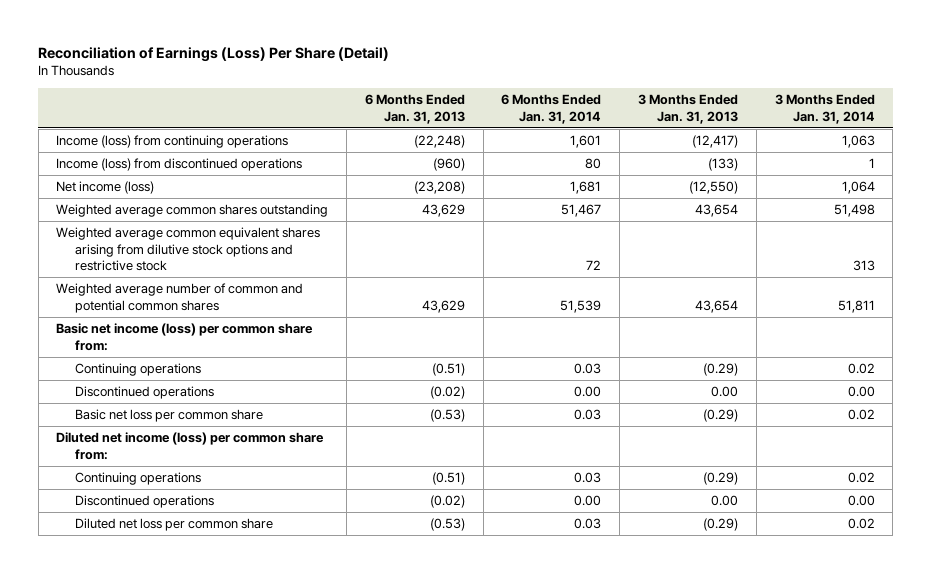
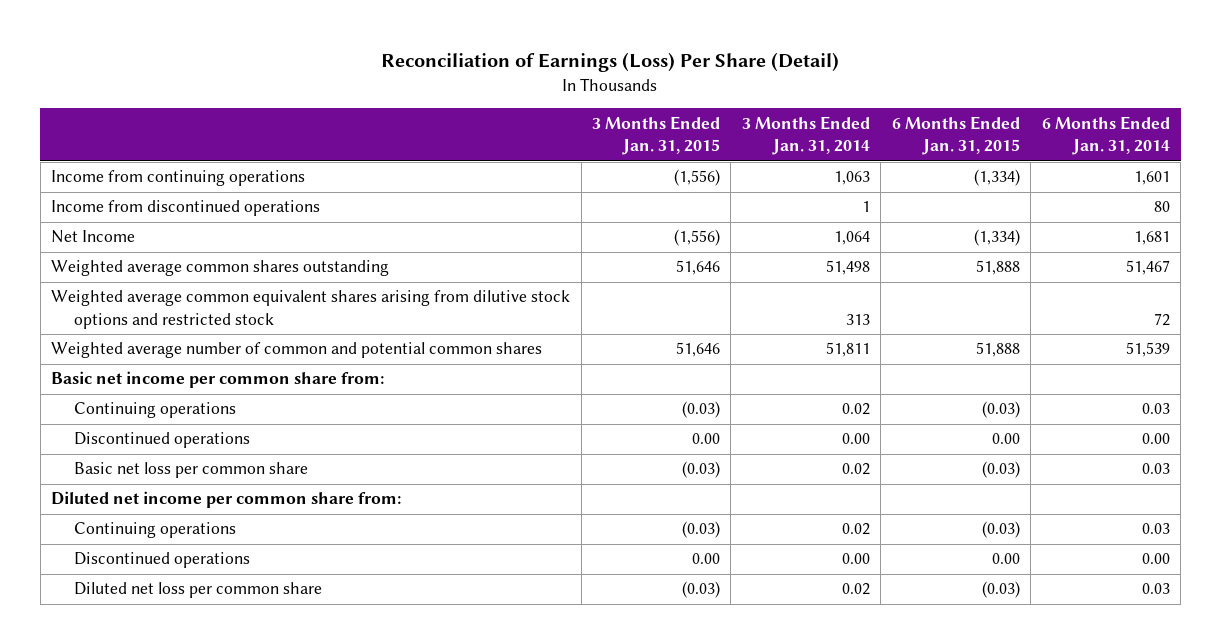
[364,94,465,124] 6 Months Ended Jan. 31, 2013 -> none
[637,94,738,124] 3 Months Ended Jan. 31, 2013 -> none
none -> [592,115,721,156] 3 Months Ended Jan. 31, 2015
none -> [891,115,1020,156] 6 Months Ended Jan. 31, 2015
[56,135,289,149] Income (loss) from continuing operations -> [51,170,306,187] Income from continuing operations
[56,158,303,172] Income (loss) from discontinued operations -> [51,200,321,217] Income from discontinued operations
[56,181,155,195] Net income (loss) -> [51,230,136,244] Net Income
[56,227,321,272] Weighted average common equivalent shares arising from dilutive stock options and restrictive stock -> [51,290,571,330] Weighted average common equivalent shares arising from dilutive stock options and restricted stock
[56,323,314,351] Basic net income (loss) per common share from: -> [51,371,385,389] Basic net income per common share from:
[56,432,325,460] Diluted net income (loss) per common share from: -> [51,491,402,509] Diluted net income per common share from:

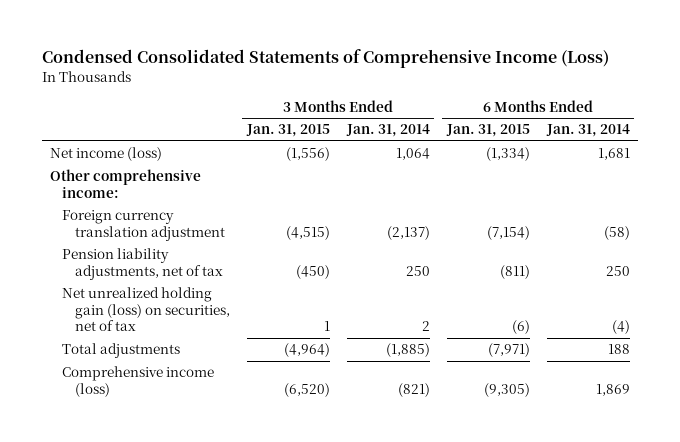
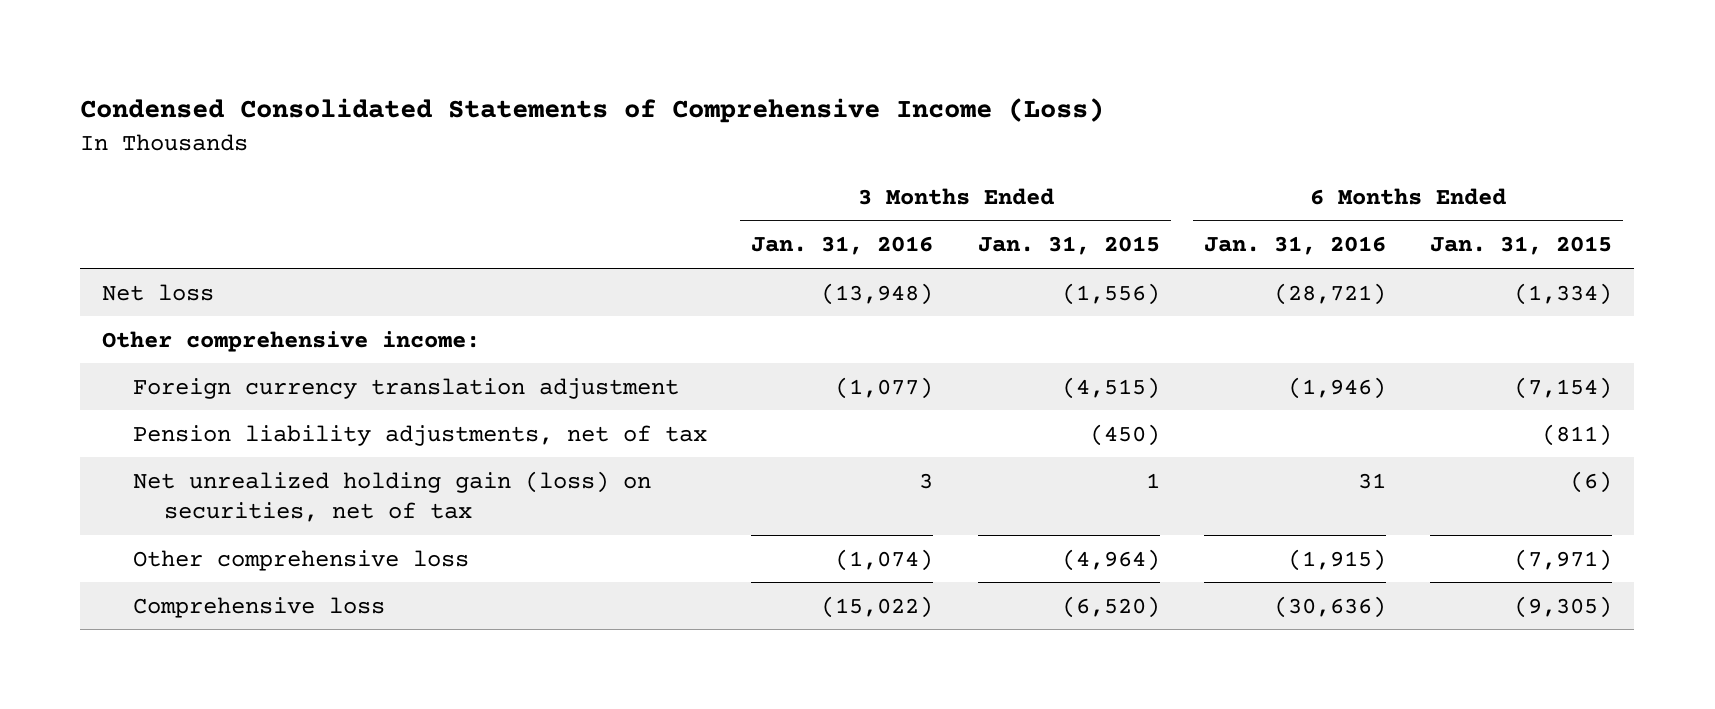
[345,124,430,138] Jan. 31, 2014 -> none
[545,124,630,138] Jan. 31, 2014 -> none
none -> [751,236,934,256] Jan. 31, 2016
none -> [1203,236,1386,256] Jan. 31, 2016
[50,147,163,162] Net income (loss) -> [102,283,215,301] Net loss
[62,343,181,359] Total adjustments -> [133,549,470,571] Other comprehensive loss
[62,366,215,397] Comprehensive income (loss) -> [133,596,386,618] Comprehensive loss

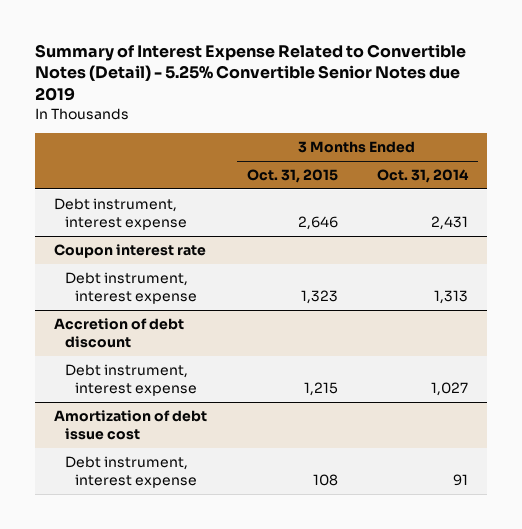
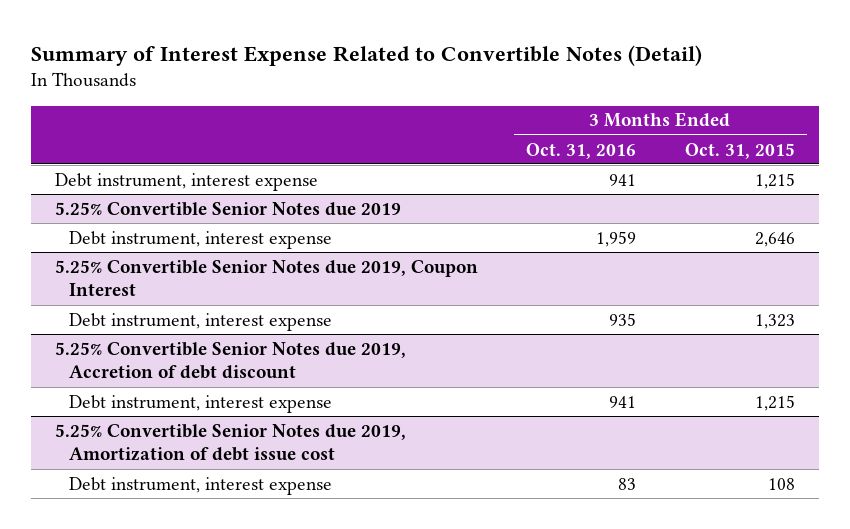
[34,43,466,102] Summary of Interest Expense Related to Convertible Notes (Detail) - 5.25% Convertible Senior Notes due 2019 -> [31,44,703,66] Summary of Interest Expense Related to Convertible Notes (Detail)
[376,169,469,184] Oct. 31, 2014 -> none
none -> [526,142,637,159] Oct. 31, 2016
none -> [55,172,319,191] Debt instrument, interest expense
none -> [55,201,402,216] 5.25% Convertible Senior Notes due 2019
[54,244,207,259] Coupon interest rate -> none
none -> [55,259,479,297] 5.25% Convertible Senior Notes due 2019, Coupon Interest
[54,318,185,349] Accretion of debt discount -> none
none -> [55,341,407,380] 5.25% Convertible Senior Notes due 2019, Accretion of debt discount
[54,410,208,441] Amortization of debt issue cost -> none
none -> [55,423,407,462] 5.25% Convertible Senior Notes due 2019, Amortization of debt issue cost

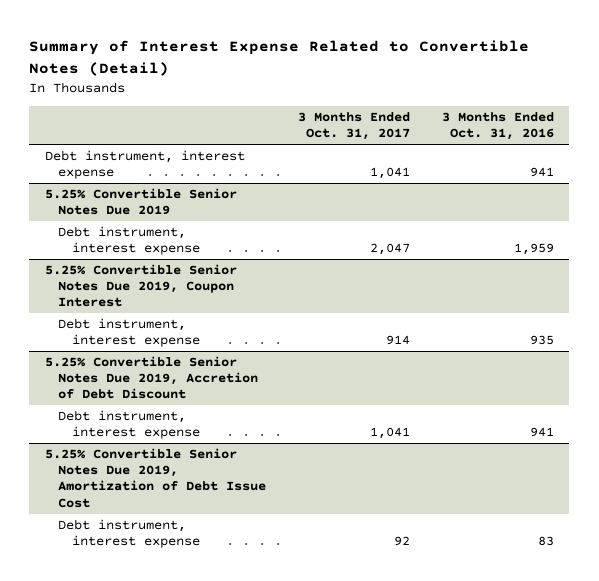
[684,142,795,159] Oct. 31, 2015 -> none
none -> [298,112,411,141] 3 Months Ended Oct. 31, 2017
[55,201,402,216] 5.25% Convertible Senior Notes due 2019 -> [45,188,238,216] 5.25% Convertible Senior Notes Due 2019
[55,259,479,297] 5.25% Convertible Senior Notes due 2019, Coupon Interest -> [45,264,238,308] 5.25% Convertible Senior Notes Due 2019, Coupon Interest
[55,341,407,380] 5.25% Convertible Senior Notes due 2019, Accretion of debt discount -> [45,356,259,400] 5.25% Convertible Senior Notes Due 2019, Accretion of Debt Discount
[55,423,407,462] 5.25% Convertible Senior Notes due 2019, Amortization of debt issue cost -> [45,448,267,508] 5.25% Convertible Senior Notes Due 2019, Amortization of Debt Issue Cost

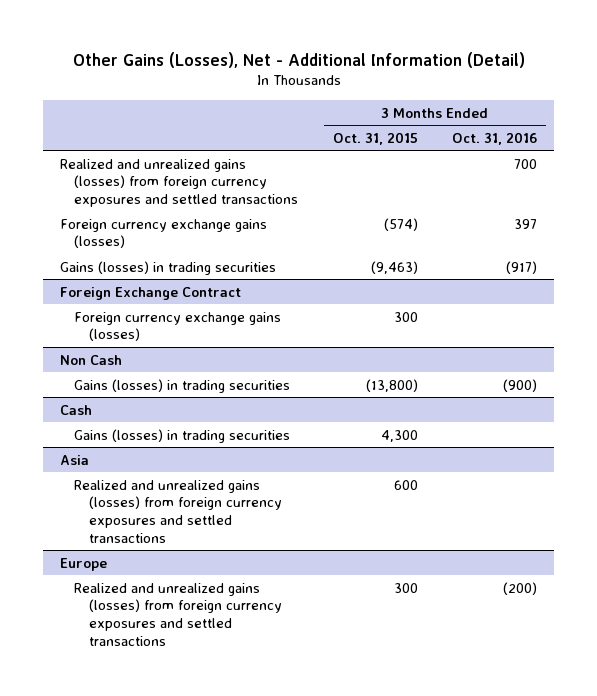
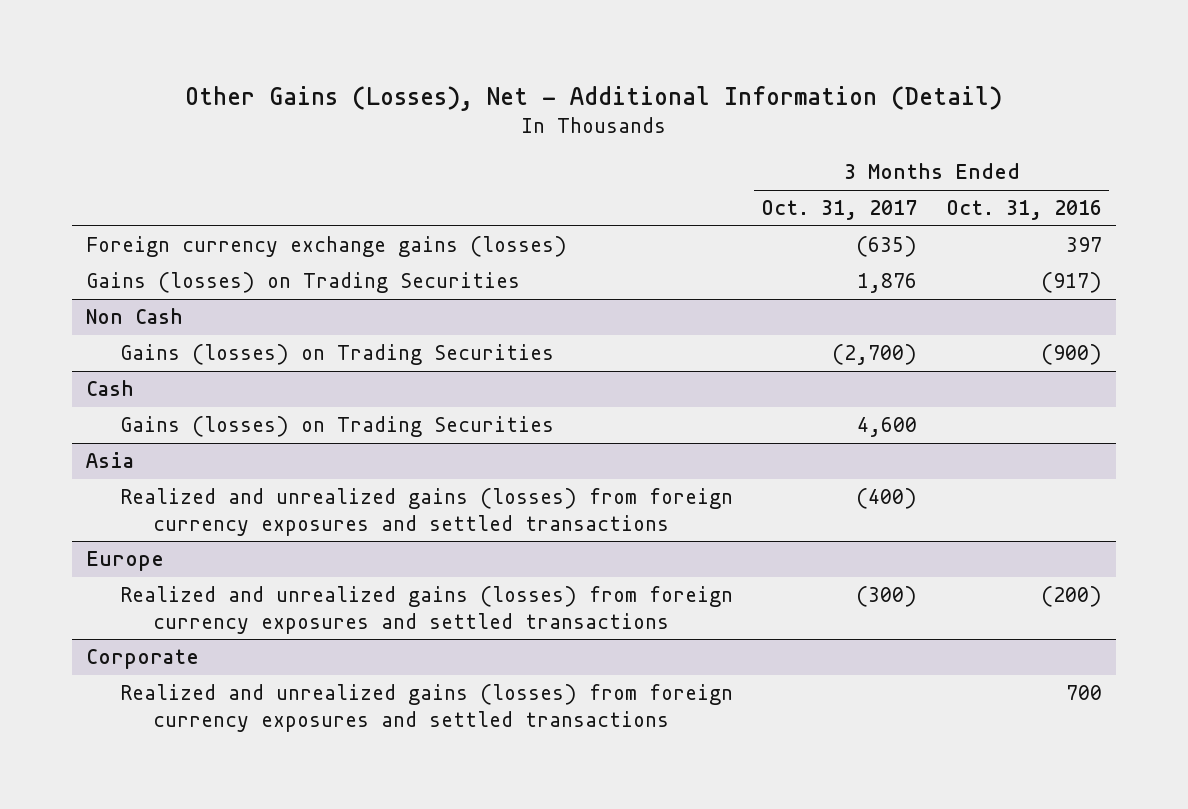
[332,131,418,145] Oct. 31, 2015 -> none
none -> [761,200,918,221] Oct. 31, 2017
[60,158,299,207] Realized and unrealized gains (losses) from foreign currency exposures and settled transactions -> none
[60,286,242,300] Foreign Exchange Contract -> none
[74,311,282,342] Foreign currency exchange gains (losses) -> none
[60,260,277,275] Gains (losses) in trading securities -> [85,272,520,294] Gains (losses) on Trading Securities
[74,378,291,393] Gains (losses) in trading securities -> [119,344,554,366] Gains (losses) on Trading Securities
[74,428,291,443] Gains (losses) in trading securities -> [119,416,554,438] Gains (losses) on Trading Securities
none -> [85,649,199,670] Corporate
none -> [119,684,733,732] Realized and unrealized gains (losses) from foreign currency exposures and settled transactions

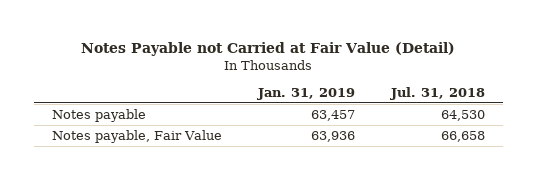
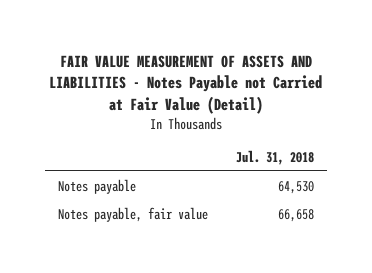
[81,42,456,57] Notes Payable not Carried at Fair Value (Detail) -> [49,54,323,114] FAIR VALUE MEASUREMENT OF ASSETS AND LIABILITIES - Notes Payable not Carried at Fair Value (Detail)
[256,87,355,100] Jan. 31, 2019 -> none
[51,129,222,143] Notes payable, Fair Value -> [58,206,209,222] Notes payable, fair value

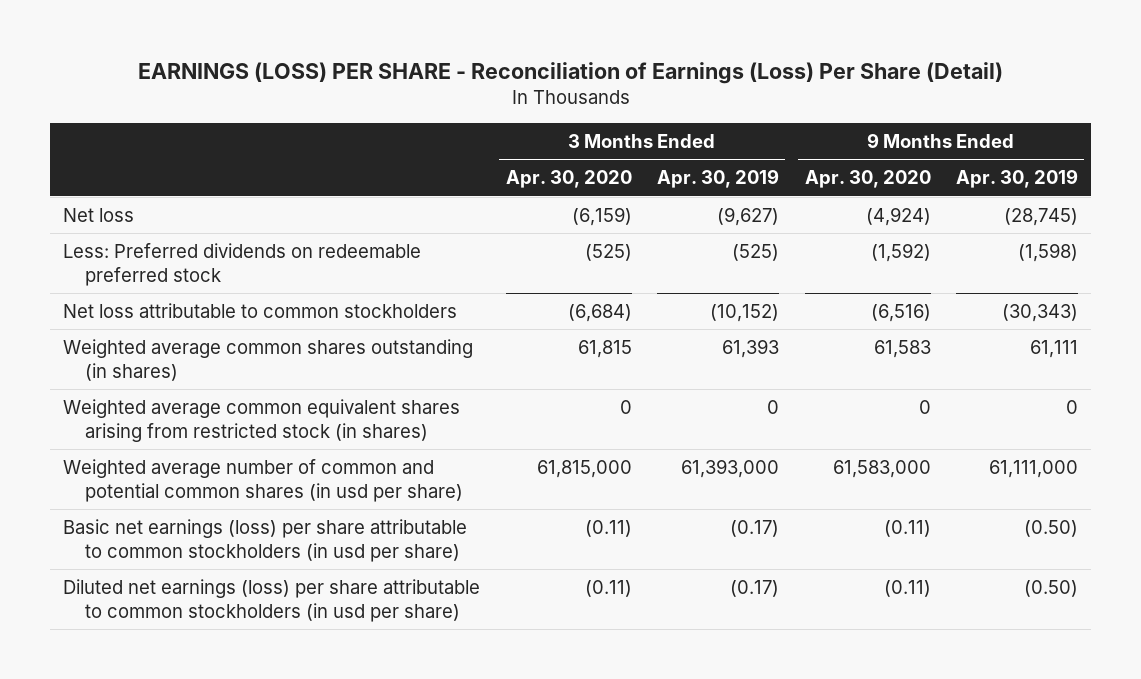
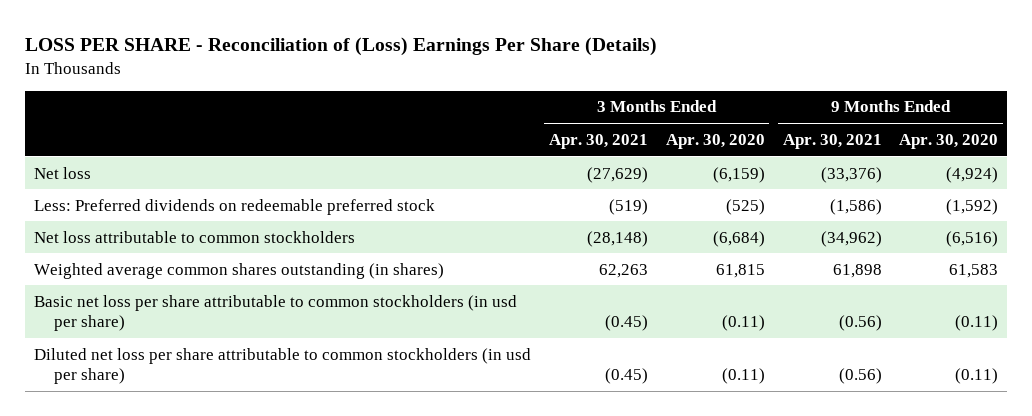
[137,62,1003,85] EARNINGS (LOSS) PER SHARE - Reconciliation of Earnings (Loss) Per Share (Detail) -> [25,37,658,57] LOSS PER SHARE - Reconciliation of (Loss) Earnings Per Share (Details)
[657,169,780,189] Apr. 30, 2019 -> none
[955,169,1078,189] Apr. 30, 2019 -> none
none -> [548,133,648,149] Apr. 30, 2021
none -> [782,133,882,149] Apr. 30, 2021
[63,398,461,443] Weighted average common equivalent shares arising from restricted stock (in shares) -> none
[63,458,464,503] Weighted average number of common and potential common shares (in usd per share) -> none
[63,518,468,563] Basic net earnings (loss) per share attributable to common stockholders (in usd per share) -> [33,294,517,332] Basic net loss per share attributable to common stockholders (in usd per share)
[63,578,481,623] Diluted net earnings (loss) per share attributable to common stockholders (in usd per share) -> [33,347,531,385] Diluted net loss per share attributable to common stockholders (in usd per share)

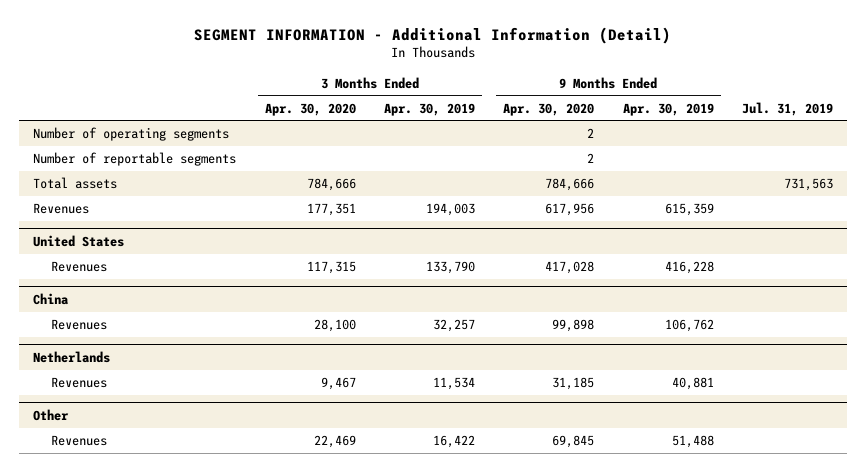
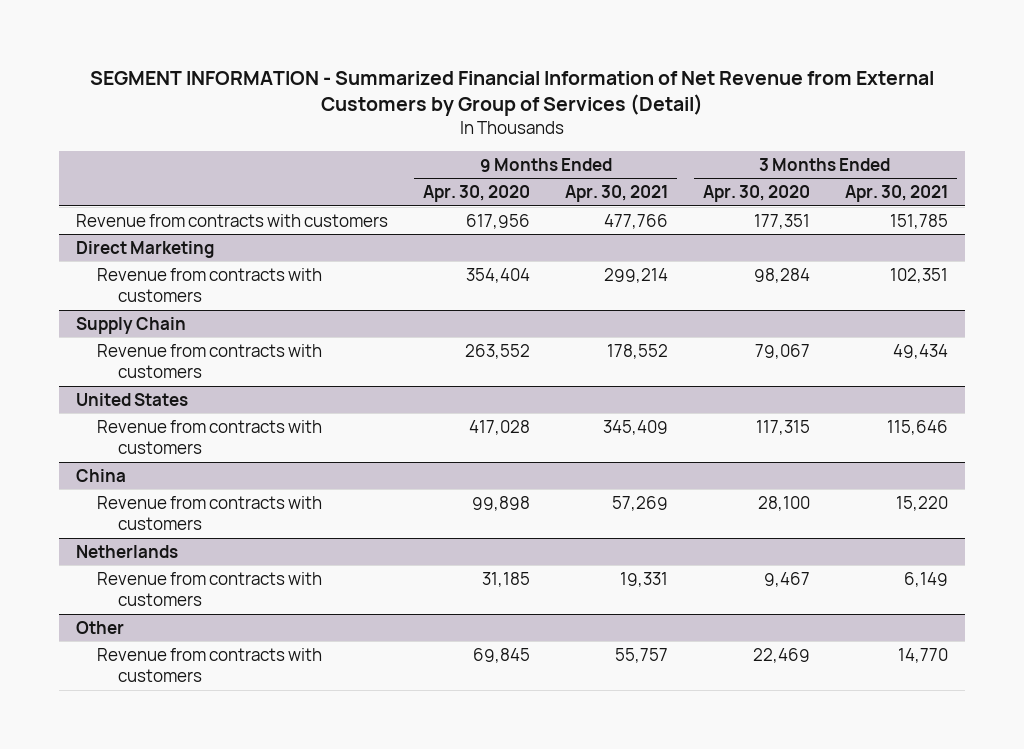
[194,26,672,44] SEGMENT INFORMATION - Additional Information (Detail) -> [89,71,934,117] SEGMENT INFORMATION - Summarized Financial Information of Net Revenue from External Customers by Group of Services (Detail)
[383,102,475,116] Apr. 30, 2019 -> none
[622,102,714,116] Apr. 30, 2019 -> none
[741,101,833,116] Jul. 31, 2019 -> none
none -> [564,185,668,203] Apr. 30, 2021
none -> [844,185,948,203] Apr. 30, 2021
[33,127,230,142] Number of operating segments -> none
[33,152,237,167] Number of reportable segments -> none
[33,177,118,190] Total assets -> none
[33,203,90,215] Revenues -> [76,213,389,227] Revenue from contracts with customers
none -> [76,240,215,258] Direct Marketing
none -> [97,267,323,303] Revenue from contracts with customers
none -> [76,316,187,334] Supply Chain
none -> [97,343,323,379] Revenue from contracts with customers
[50,261,107,273] Revenues -> [97,419,323,455] Revenue from contracts with customers
[50,319,107,331] Revenues -> [97,495,323,531] Revenue from contracts with customers
[50,377,107,389] Revenues -> [97,571,323,607] Revenue from contracts with customers
[50,435,107,447] Revenues -> [97,647,323,683] Revenue from contracts with customers

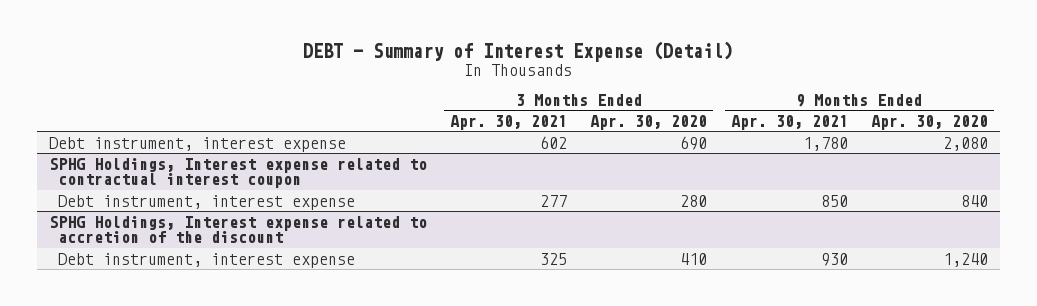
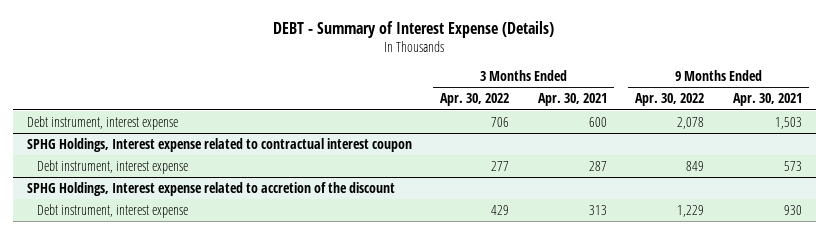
[303,40,734,62] DEBT - Summary of Interest Expense (Detail) -> [273,20,555,38] DEBT - Summary of Interest Expense (Details)
[590,114,708,130] Apr. 30, 2020 -> none
[870,114,988,130] Apr. 30, 2020 -> none
none -> [440,93,510,107] Apr. 30, 2022
none -> [635,93,705,107] Apr. 30, 2022
[539,135,567,149] 602 -> [588,116,607,127] 600
[802,136,848,151] 1,780 -> [775,116,803,129] 1,503
[539,194,567,207] 277 -> [588,160,607,171] 287
[820,194,848,207] 850 -> [784,160,803,171] 573
[539,252,567,265] 325 -> [588,204,607,215] 313

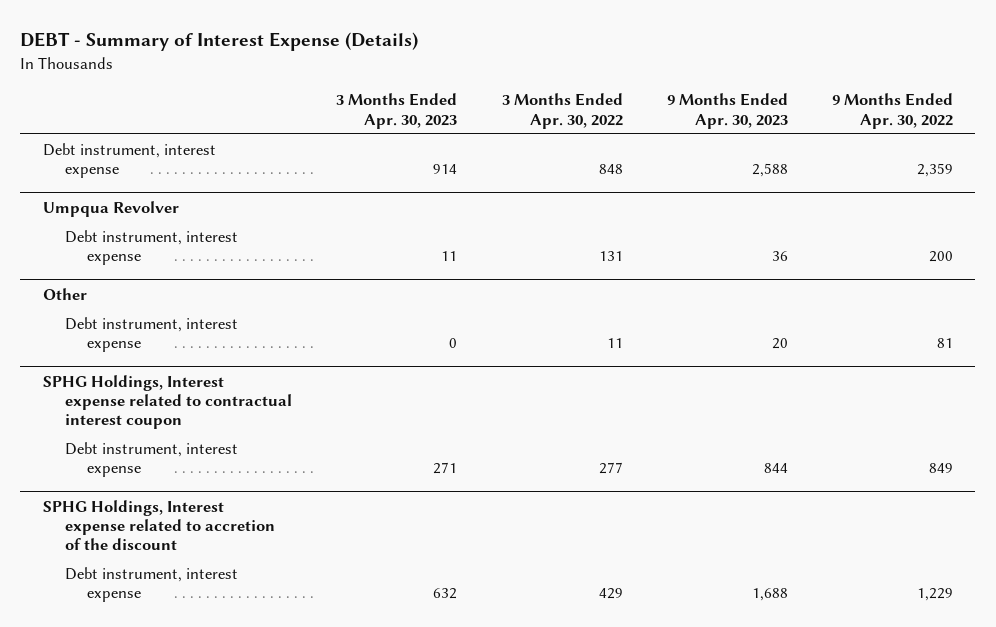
[537,93,607,107] Apr. 30, 2021 -> none
[733,93,803,107] Apr. 30, 2021 -> none
none -> [336,93,458,129] 3 Months Ended Apr. 30, 2023
none -> [666,93,788,129] 9 Months Ended Apr. 30, 2023
[491,116,510,127] 706 -> [598,164,623,175] 848
[677,116,705,129] 2,078 -> [917,163,954,178] 2,359
none -> [42,200,179,217] Umpqua Revolver
none -> [64,229,238,266] Debt instrument, interest expense
none -> [42,287,87,300] Other
none -> [64,316,238,353] Debt instrument, interest expense

